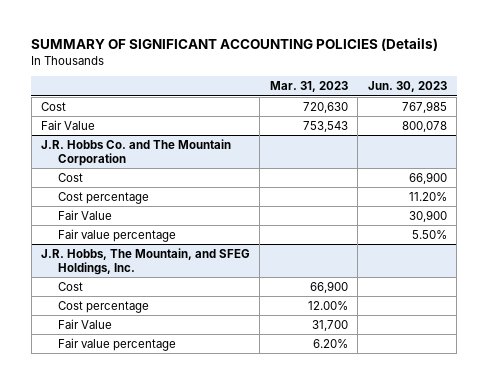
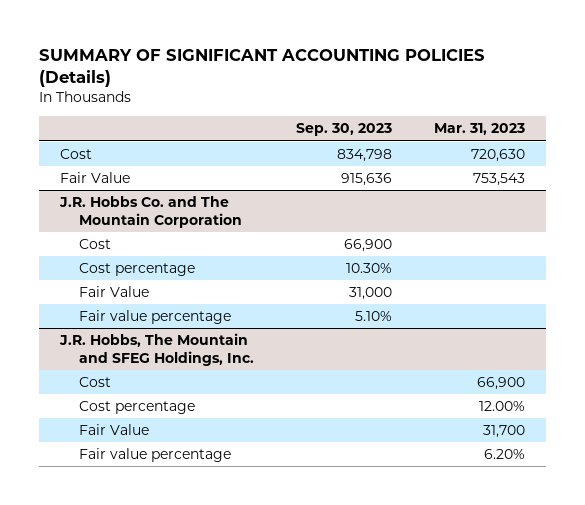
[367,81,447,93] Jun. 30, 2023 -> none
none -> [296,123,393,137] Sep. 30, 2023
[40,247,250,275] J.R. Hobbs, The Mountain, and SFEG Holdings, Inc. -> [59,333,255,367] J.R. Hobbs, The Mountain and SFEG Holdings, Inc.

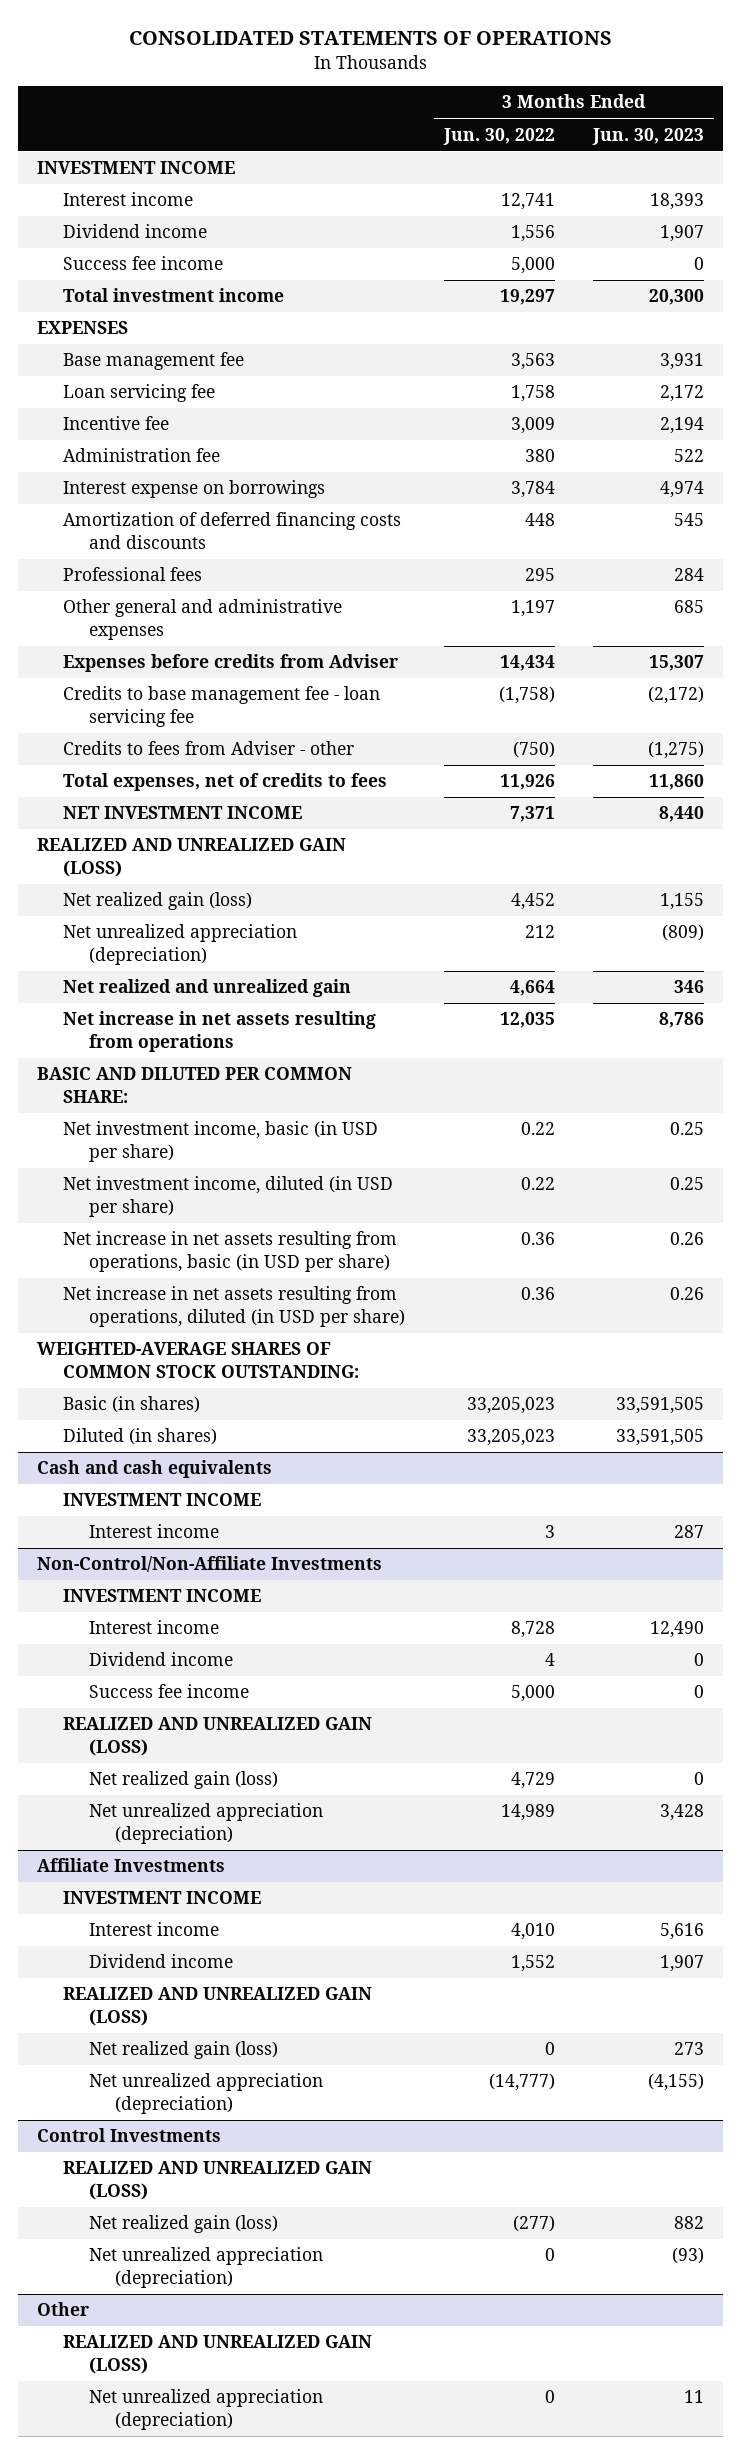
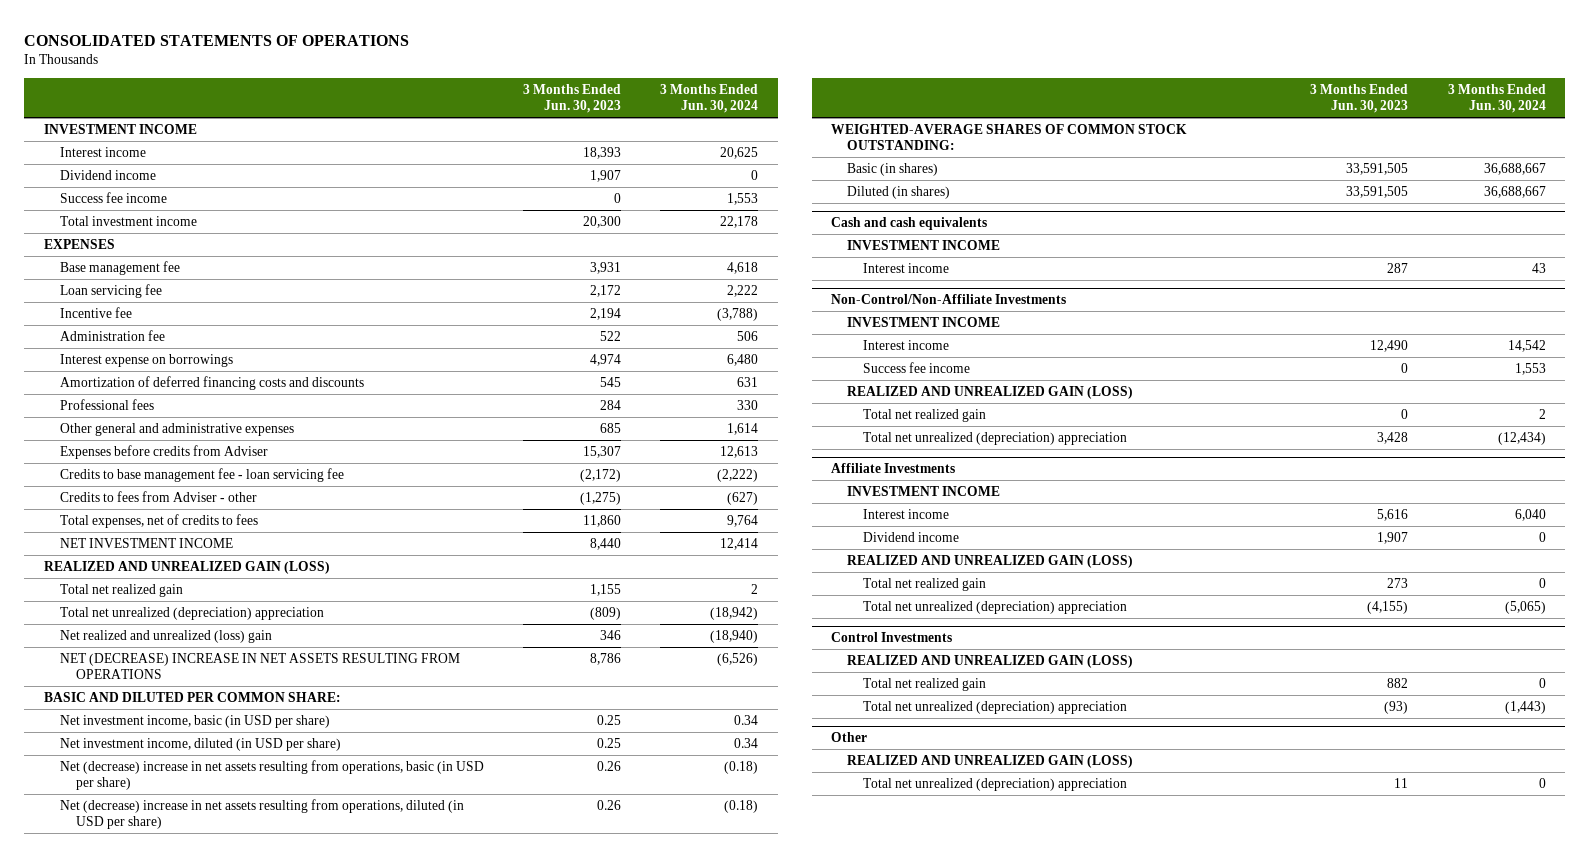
[442,127,555,145] Jun. 30, 2022 -> none
none -> [659,83,758,114] 3 Months Ended Jun. 30, 2024
[63,892,253,911] Net realized gain (loss) -> [59,583,183,597] Total net realized gain
[63,924,298,965] Net unrealized appreciation (depreciation) -> [59,606,324,620] Total net unrealized (depreciation) appreciation
[63,979,352,998] Net realized and unrealized gain -> [59,629,272,643] Net realized and unrealized (loss) gain
[63,1011,377,1052] Net increase in net assets resulting from operations -> [59,652,460,680] NET (DECREASE) INCREASE IN NET ASSETS RESULTING FROM OPERATIONS
[63,1231,398,1272] Net increase in net assets resulting from operations, basic (in USD per share) -> [59,759,484,791] Net (decrease) increase in net assets resulting from operations, basic (in USD per share)
[63,1286,406,1327] Net increase in net assets resulting from operations, diluted (in USD per share) -> [59,798,464,830] Net (decrease) increase in net assets resulting from operations, diluted (in USD per share)
[89,1652,234,1667] Dividend income -> none
[89,1771,279,1790] Net realized gain (loss) -> [863,408,987,422] Total net realized gain
[89,1803,324,1844] Net unrealized appreciation (depreciation) -> [863,431,1128,445] Total net unrealized (depreciation) appreciation
[89,2041,279,2060] Net realized gain (loss) -> [863,577,987,591] Total net realized gain
[89,2073,324,2114] Net unrealized appreciation (depreciation) -> [863,600,1128,614] Total net unrealized (depreciation) appreciation
[89,2215,279,2234] Net realized gain (loss) -> [863,677,987,691] Total net realized gain
[89,2247,324,2288] Net unrealized appreciation (depreciation) -> [863,700,1128,714] Total net unrealized (depreciation) appreciation
[89,2389,324,2430] Net unrealized appreciation (depreciation) -> [863,777,1128,791] Total net unrealized (depreciation) appreciation

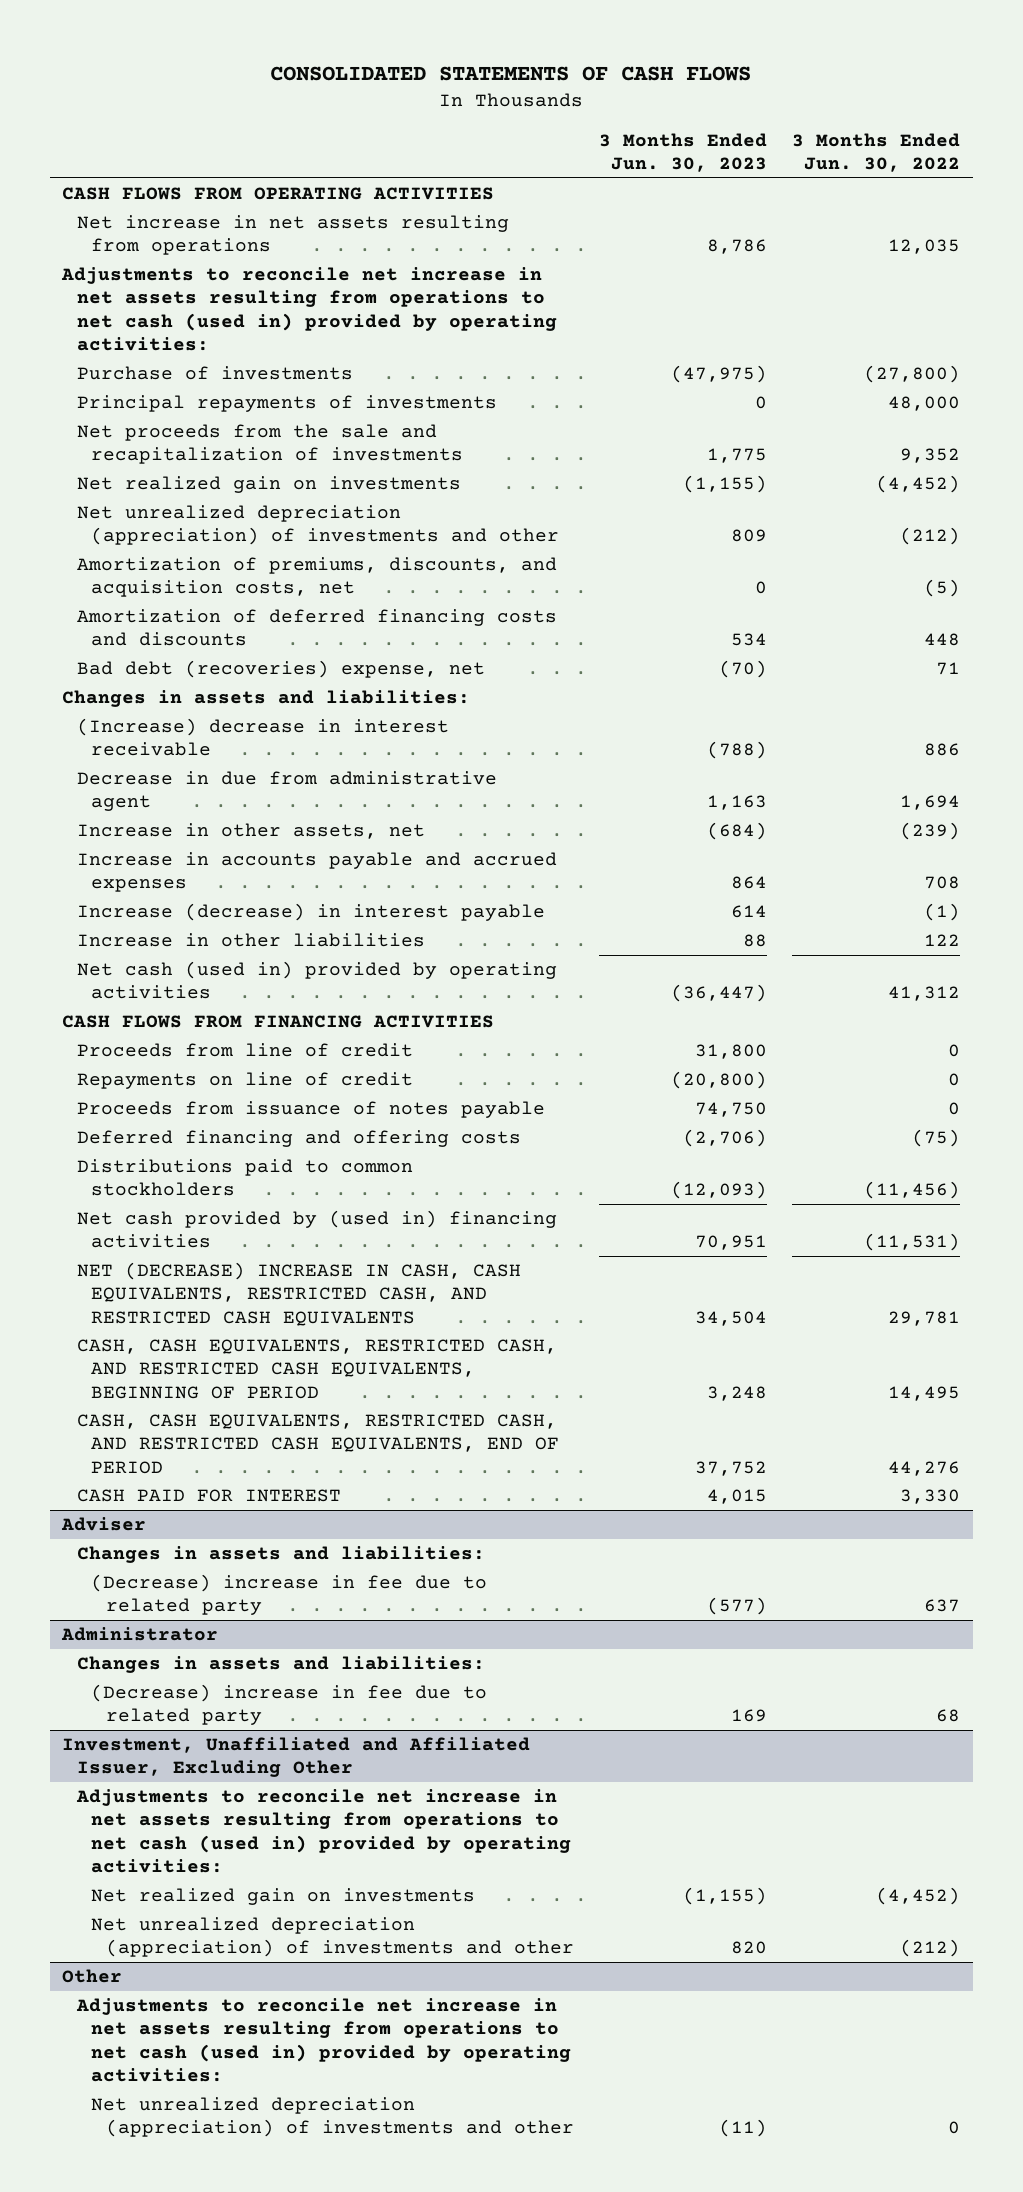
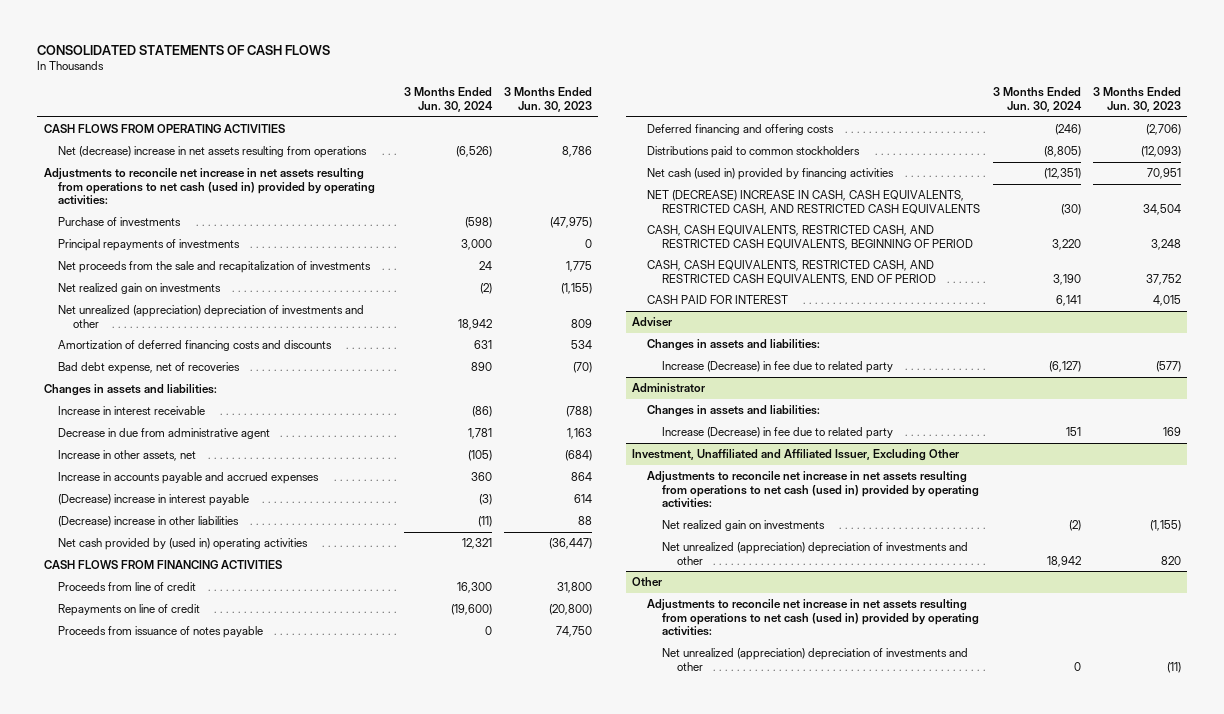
[792,132,961,172] 3 Months Ended Jun. 30, 2022 -> none
none -> [403,87,493,112] 3 Months Ended Jun. 30, 2024
[76,215,509,256] Net increase in net assets resulting from operations -> [58,146,368,159] Net (decrease) increase in net assets resulting from operations
[76,557,557,598] Amortization of premiums, discounts, and acquisition costs, net -> none
[76,505,560,546] Net unrealized depreciation (appreciation) of investments and other -> [58,305,365,328] Net unrealized (appreciation) depreciation of investments and other
[76,660,485,679] Bad debt (recoveries) expense, net -> [58,362,241,375] Bad debt expense, net of recoveries
[76,718,449,757] (Increase) decrease in interest receivable -> [58,406,206,416] Increase in interest receivable
[76,903,545,922] Increase (decrease) in interest payable -> [58,494,250,507] (Decrease) increase in interest payable
[76,933,425,948] Increase in other liabilities -> [58,516,240,528] (Decrease) increase in other liabilities
[76,961,557,1000] Net cash (used in) provided by operating activities -> [58,538,309,551] Net cash provided by (used in) operating activities
[76,1210,557,1249] Net cash provided by (used in) financing activities -> [647,168,895,181] Net cash (used in) provided by financing activities
[91,1574,488,1616] (Decrease) increase in fee due to related party -> [662,361,894,374] Increase (Decrease) in fee due to related party
[91,1684,488,1726] (Decrease) increase in fee due to related party -> [662,427,894,440] Increase (Decrease) in fee due to related party
[91,1917,575,1958] Net unrealized depreciation (appreciation) of investments and other -> [662,542,969,565] Net unrealized (appreciation) depreciation of investments and other
[91,2097,575,2138] Net unrealized depreciation (appreciation) of investments and other -> [662,648,969,671] Net unrealized (appreciation) depreciation of investments and other

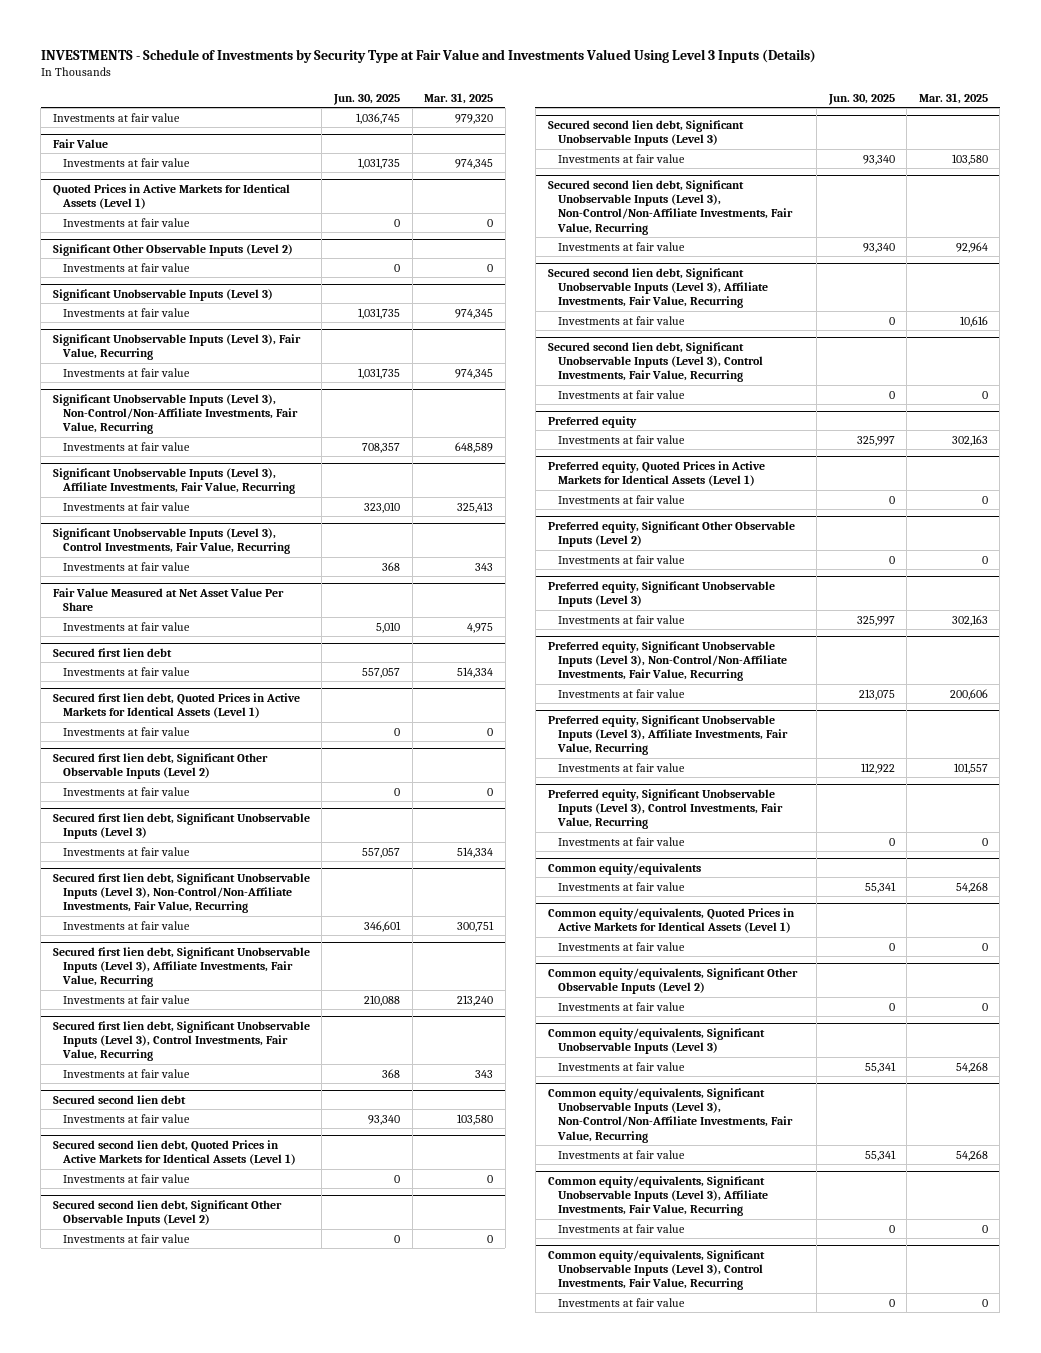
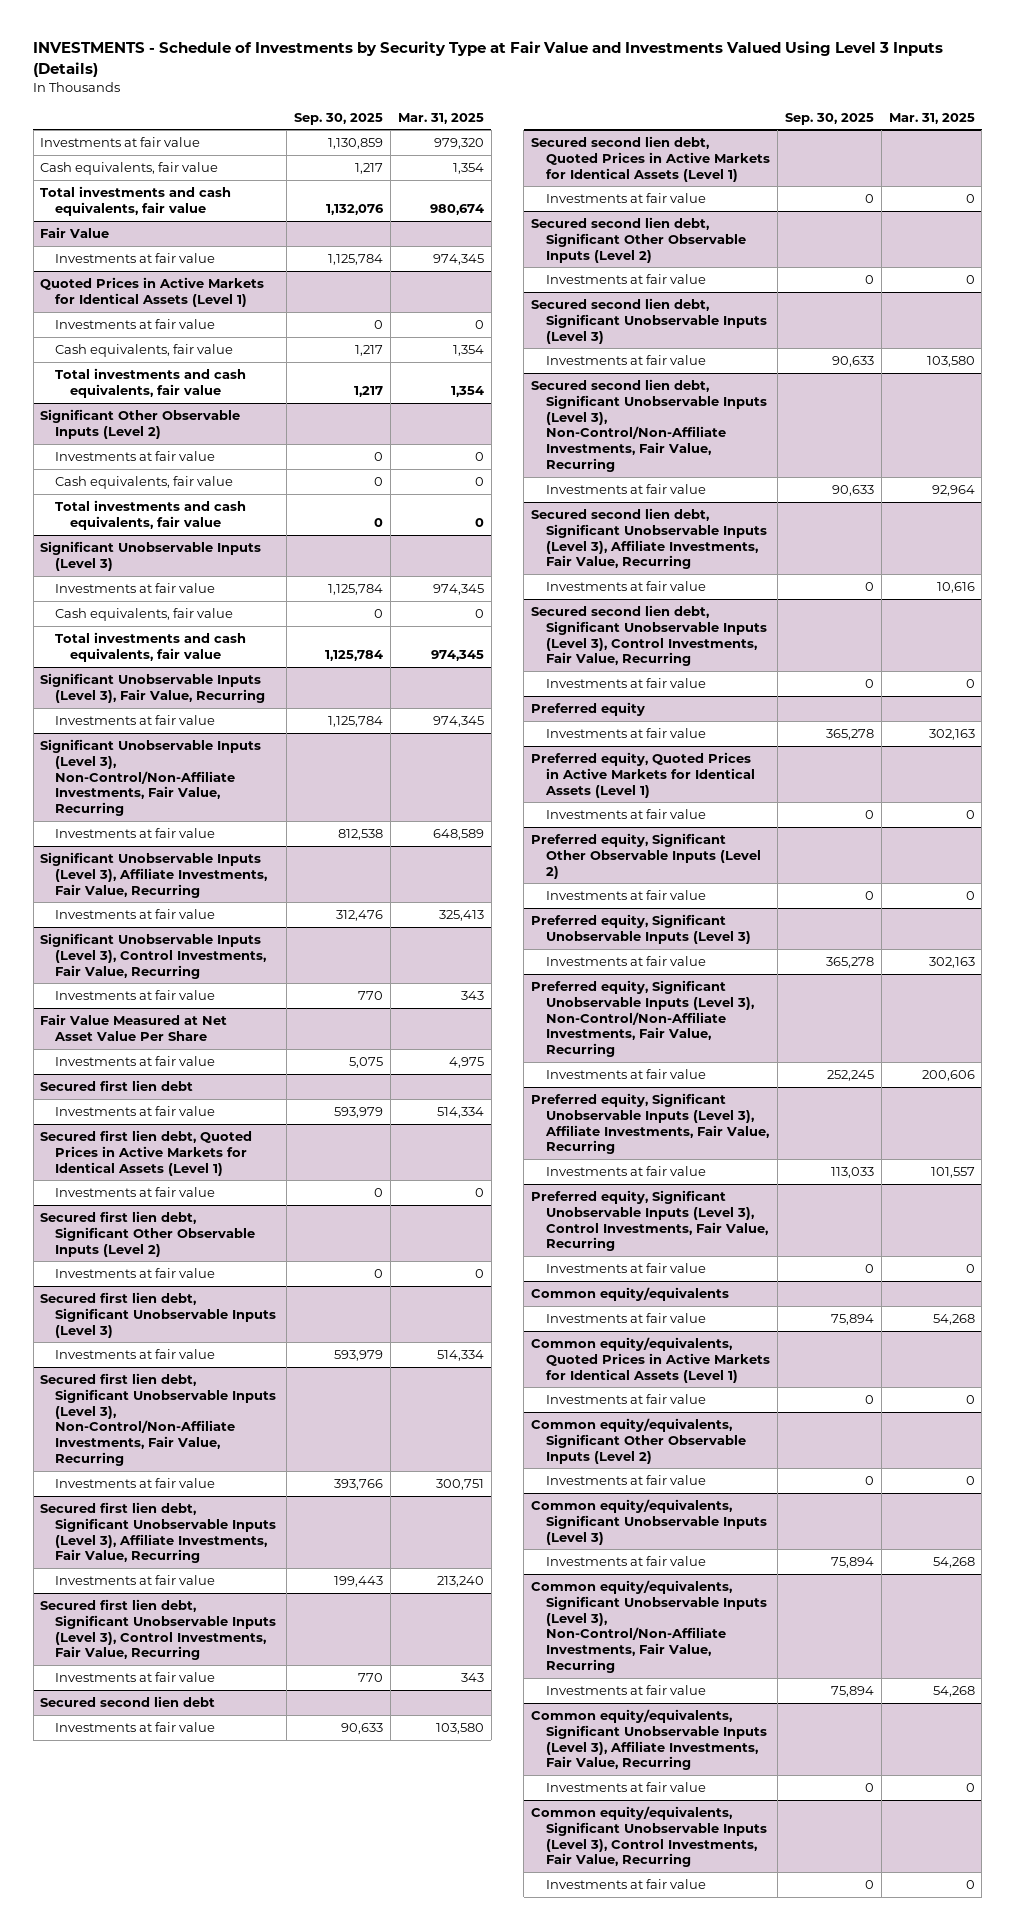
[333,93,401,105] Jun. 30, 2025 -> none
none -> [294,112,384,125] Sep. 30, 2025
none -> [40,162,219,176] Cash equivalents, fair value
none -> [40,186,232,216] Total investments and cash equivalents, fair value
none -> [55,344,234,358] Cash equivalents, fair value
none -> [55,368,247,398] Total investments and cash equivalents, fair value
none -> [55,476,234,490] Cash equivalents, fair value
none -> [55,500,247,530] Total investments and cash equivalents, fair value
none -> [55,608,234,622] Cash equivalents, fair value
none -> [55,632,247,662] Total investments and cash equivalents, fair value

